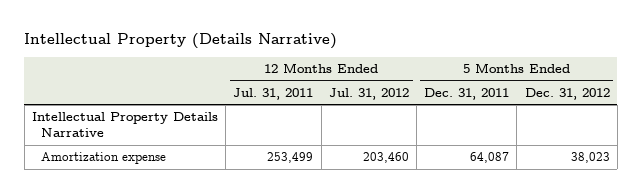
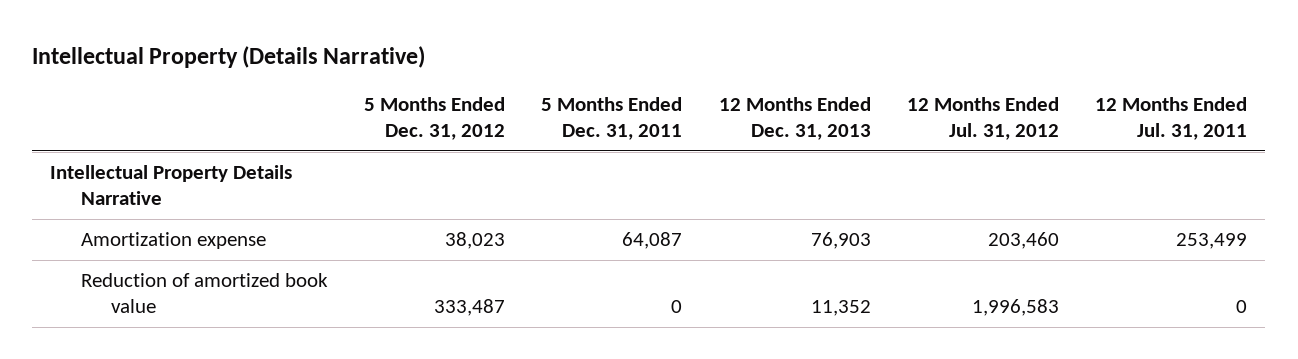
none -> [718,97,871,140] 12 Months Ended Dec. 31, 2013
none -> [80,272,328,313] Reduction of amortized book value

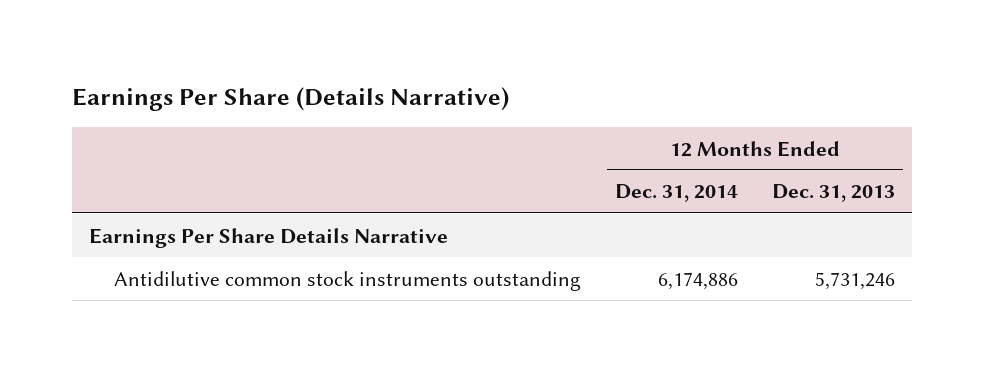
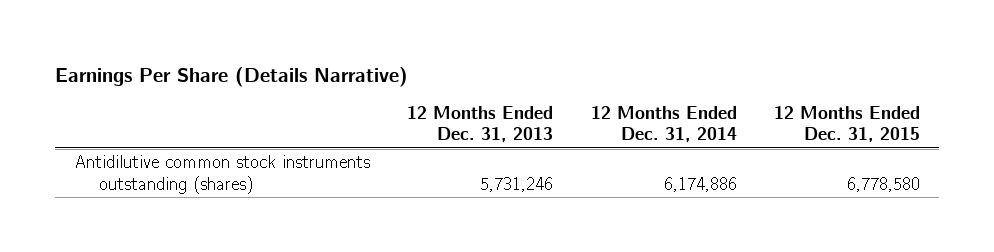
none -> [773,106,920,143] 12 Months Ended Dec. 31, 2015
[88,227,448,248] Earnings Per Share Details Narrative -> none
[114,270,582,291] Antidilutive common stock instruments outstanding -> [73,155,370,194] Antidilutive common stock instruments outstanding (shares)

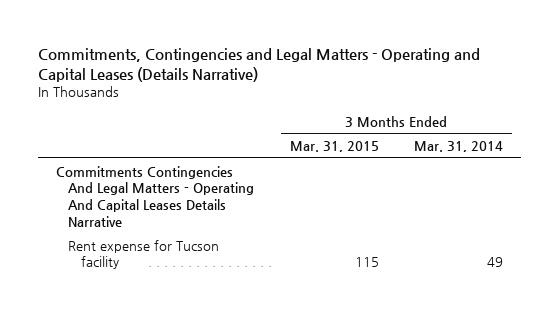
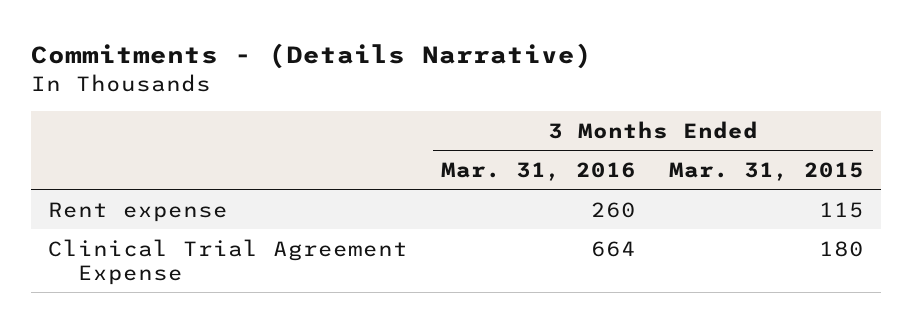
[38,47,481,82] Commitments, Contingencies and Legal Matters - Operating and Capital Leases (Details Narrative) -> [31,43,593,70] Commitments - (Details Narrative)
[414,141,504,153] Mar. 31, 2014 -> none
none -> [441,162,637,182] Mar. 31, 2016
[56,165,255,227] Commitments Contingencies And Legal Matters - Operating And Capital Leases Details Narrative -> none
[68,239,220,270] Rent expense for Tucson facility -> [47,201,228,222] Rent expense
none -> [47,238,408,285] Clinical Trial Agreement Expense

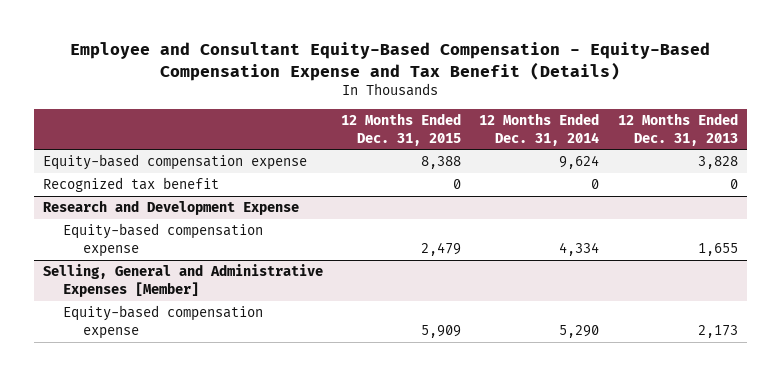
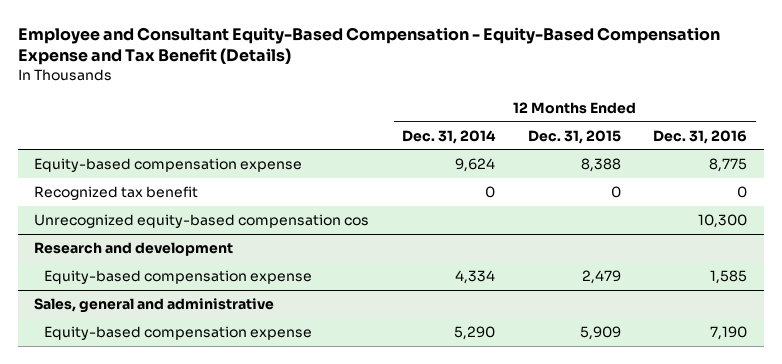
[617,113,738,146] 12 Months Ended Dec. 31, 2013 -> none
none -> [653,129,748,144] Dec. 31, 2016
none -> [34,213,370,228] Unrecognized equity-based compensation cos
[43,200,300,216] Research and Development Expense -> [34,241,234,256] Research and development
[43,264,324,297] Selling, General and Administrative Expenses [Member] -> [34,297,275,313] Sales, general and administrative

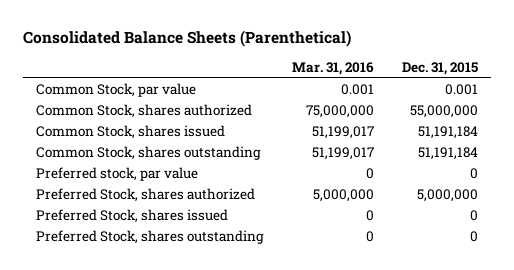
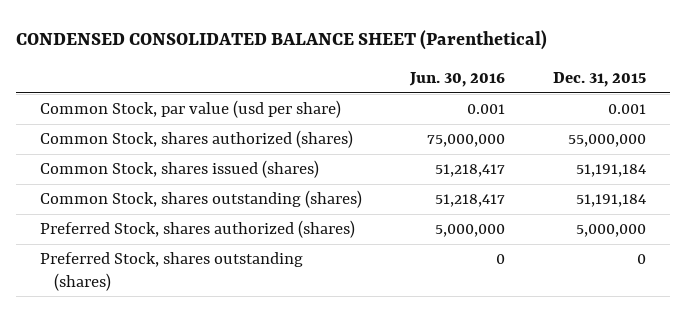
[22,30,351,48] Consolidated Balance Sheets (Parenthetical) -> [16,29,548,50] CONDENSED CONSOLIDATED BALANCE SHEET (Parenthetical)
[292,61,375,75] Mar. 31, 2016 -> none
none -> [408,72,505,88] Jun. 30, 2016
[36,167,199,182] Preferred stock, par value -> none
[36,209,229,224] Preferred Stock, shares issued -> none
[36,83,197,98] Common Stock, par value -> [40,100,342,119] Common Stock, par value (usd per share)
[36,104,253,119] Common Stock, shares authorized -> [40,130,354,149] Common Stock, shares authorized (shares)
[36,125,226,140] Common Stock, shares issued -> [40,160,320,179] Common Stock, shares issued (shares)
[36,146,262,161] Common Stock, shares outstanding -> [40,190,363,209] Common Stock, shares outstanding (shares)
[36,188,256,203] Preferred Stock, shares authorized -> [40,220,356,239] Preferred Stock, shares authorized (shares)
[36,230,265,245] Preferred Stock, shares outstanding -> [40,252,304,291] Preferred Stock, shares outstanding (shares)

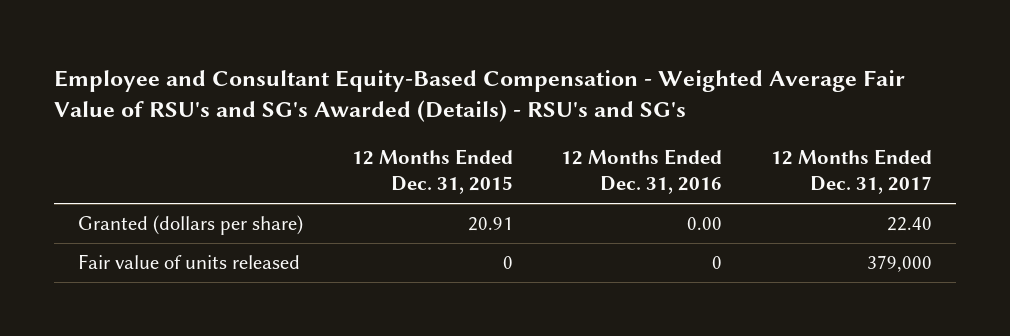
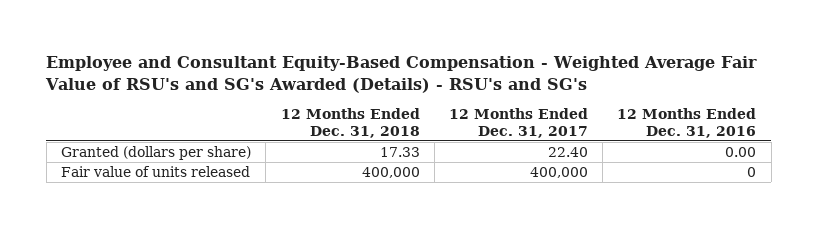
[351,149,513,195] 12 Months Ended Dec. 31, 2015 -> none
none -> [280,108,420,138] 12 Months Ended Dec. 31, 2018
[866,255,932,273] 379,000 -> [530,167,589,179] 400,000

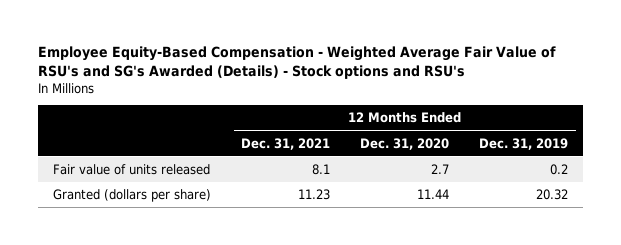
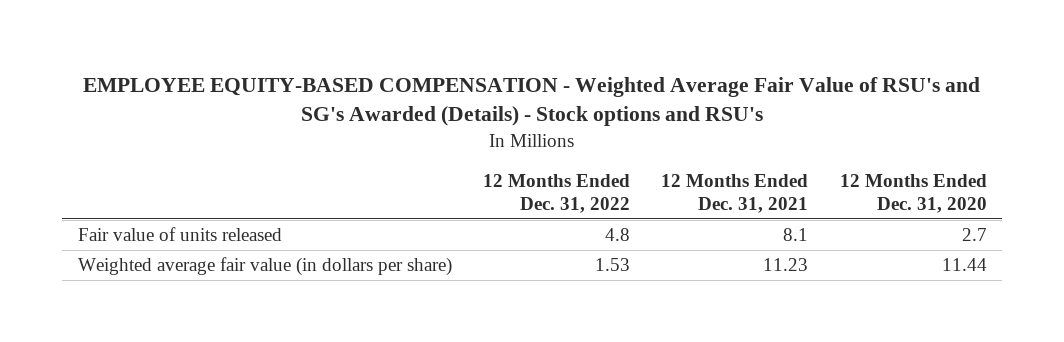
[38,46,557,80] Employee Equity-Based Compensation - Weighted Average Fair Value of RSU's and SG's Awarded (Details) - Stock options and RSU's -> [83,76,981,127] EMPLOYEE EQUITY-BASED COMPENSATION - Weighted Average Fair Value of RSU's and SG's Awarded (Details) - Stock options and RSU's
[479,137,569,150] Dec. 31, 2019 -> none
none -> [483,173,631,213] 12 Months Ended Dec. 31, 2022
[53,189,212,203] Granted (dollars per share) -> [77,257,452,277] Weighted average fair value (in dollars per share)

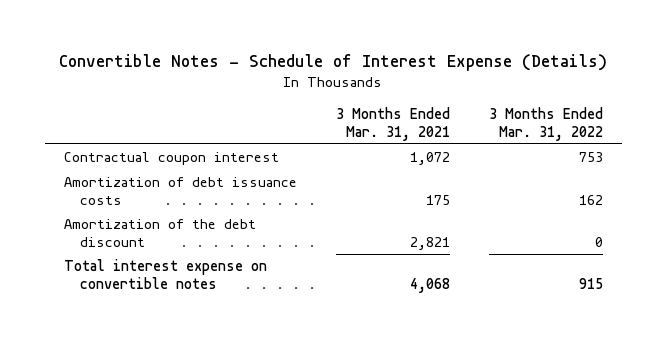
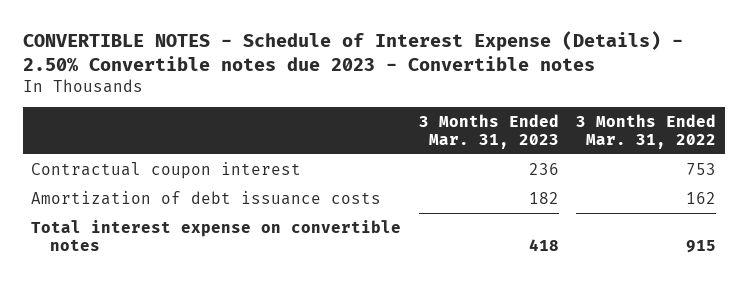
[59,54,608,72] Convertible Notes - Schedule of Interest Expense (Details) -> [22,30,683,72] CONVERTIBLE NOTES - Schedule of Interest Expense (Details) - 2.50% Convertible notes due 2023 - Convertible notes
[335,106,450,141] 3 Months Ended Mar. 31, 2021 -> none
none -> [418,113,559,149] 3 Months Ended Mar. 31, 2023
[64,219,257,247] Amortization of the debt discount -> none

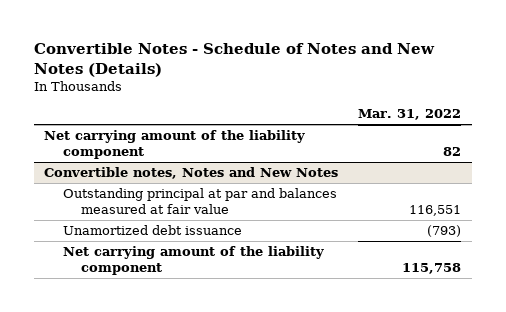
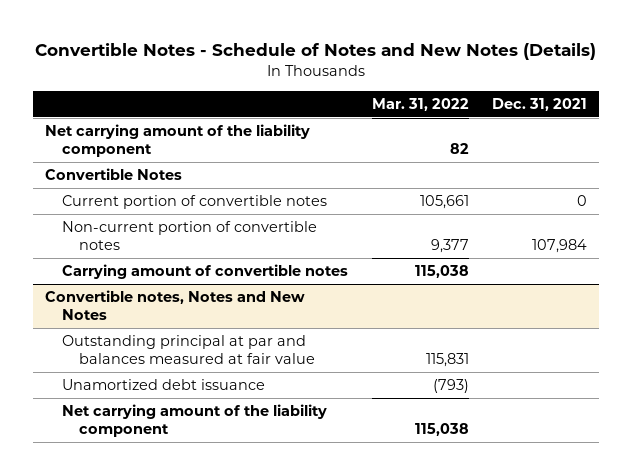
none -> [492,97,588,111] Dec. 31, 2021
none -> [45,168,183,181] Convertible Notes
none -> [62,195,328,210] Current portion of convertible notes
none -> [62,221,318,250] Non-current portion of convertible notes
none -> [62,264,349,280] Carrying amount of convertible notes
[409,204,462,216] 116,551 -> [425,352,469,367] 115,831
[402,262,462,274] 115,758 -> [414,422,469,436] 115,038

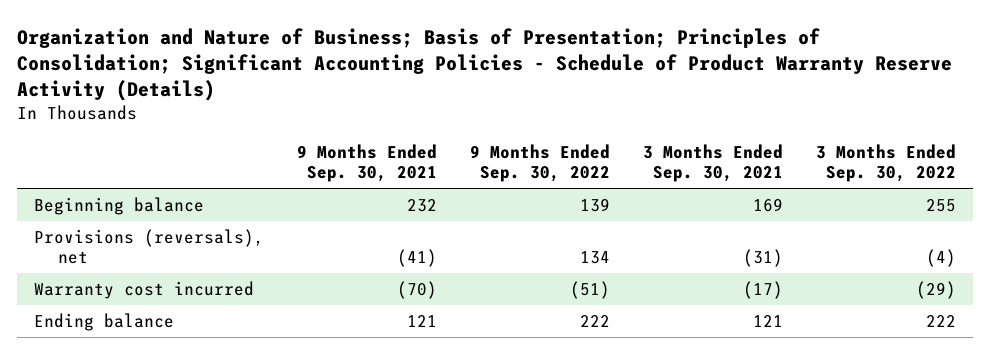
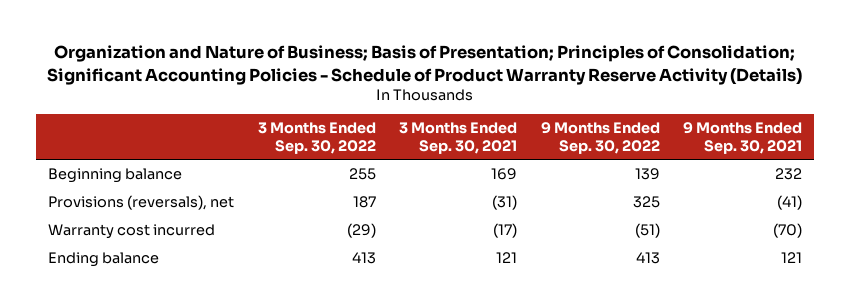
[580,251,611,265] 134 -> [632,196,660,209] 325
[926,249,957,268] (4) -> [352,196,376,209] 187
[580,314,611,327] 222 -> [635,252,660,265] 413
[926,314,957,327] 222 -> [351,252,376,265] 413

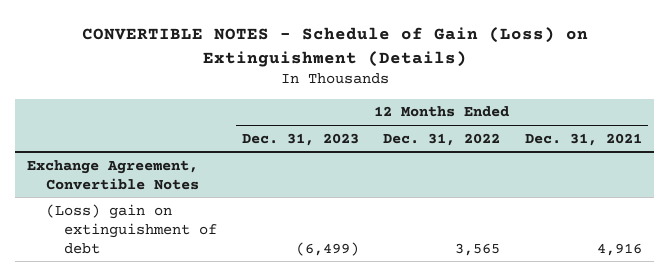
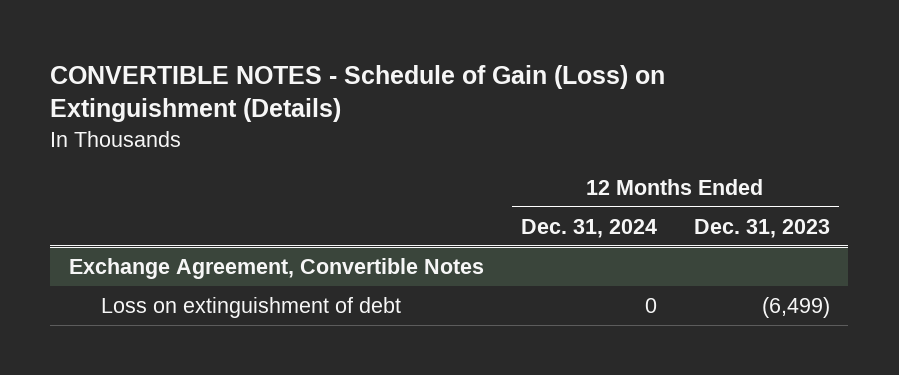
[383,132,501,146] Dec. 31, 2022 -> none
[525,132,643,146] Dec. 31, 2021 -> none
none -> [520,218,657,238] Dec. 31, 2024
[45,203,217,254] (Loss) gain on extinguishment of debt -> [101,296,402,318] Loss on extinguishment of debt

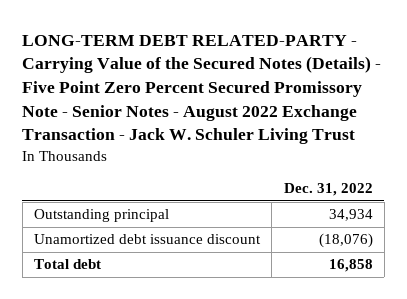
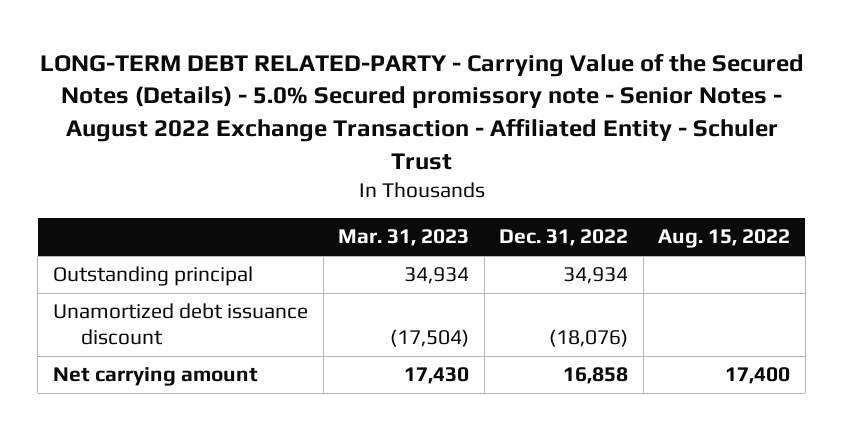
[22,34,382,145] LONG-TERM DEBT RELATED-PARTY - Carrying Value of the Secured Notes (Details) - Five Point Zero Percent Secured Promissory Note - Senior Notes - August 2022 Exchange Transaction - Jack W. Schuler Living Trust -> [39,52,804,170] LONG-TERM DEBT RELATED-PARTY - Carrying Value of the Secured Notes (Details) - 5.0% Secured promissory note - Senior Notes - August 2022 Exchange Transaction - Affiliated Entity - Schuler Trust
none -> [338,229,470,247] Mar. 31, 2023
none -> [658,229,791,249] Aug. 15, 2022
[33,259,101,270] Total debt -> [53,367,259,387] Net carrying amount

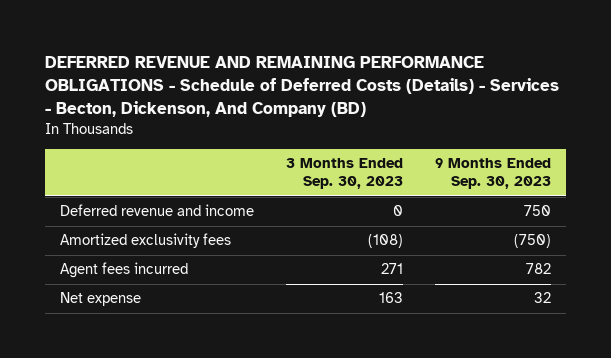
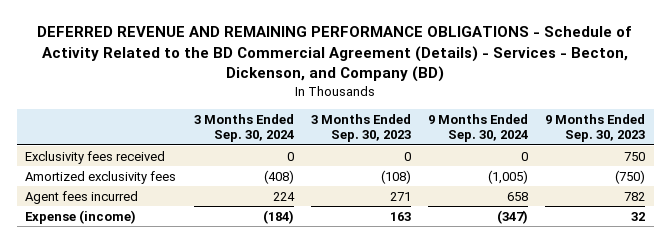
[44,55,559,117] DEFERRED REVENUE AND REMAINING PERFORMANCE OBLIGATIONS - Schedule of Deferred Costs (Details) - Services - Becton, Dickenson, And Company (BD) -> [37,26,633,83] DEFERRED REVENUE AND REMAINING PERFORMANCE OBLIGATIONS - Schedule of Activity Related to the BD Commercial Agreement (Details) - Services - Becton, Dickenson, and Company (BD)
none -> [193,113,294,143] 3 Months Ended Sep. 30, 2024
none -> [427,113,528,143] 9 Months Ended Sep. 30, 2024
[60,204,255,217] Deferred revenue and income -> [25,150,166,164] Exclusivity fees received
[60,292,142,307] Net expense -> [25,209,137,224] Expense (income)

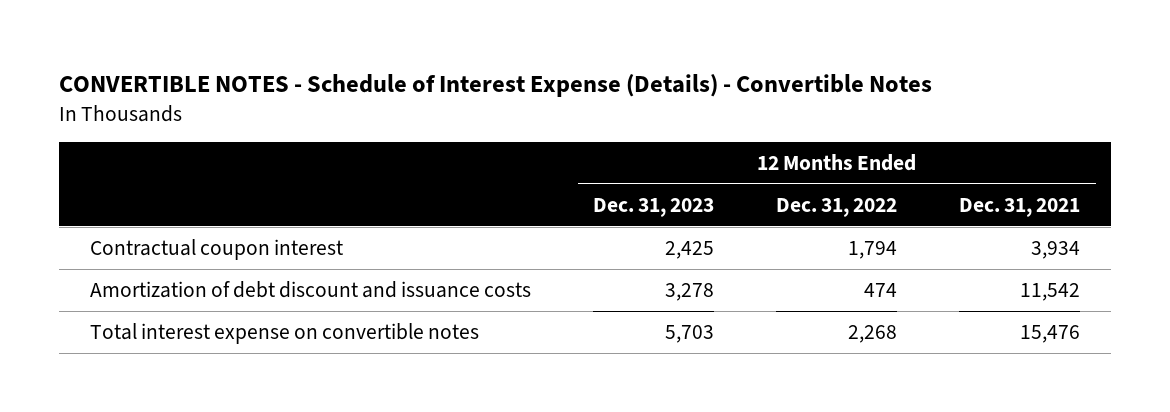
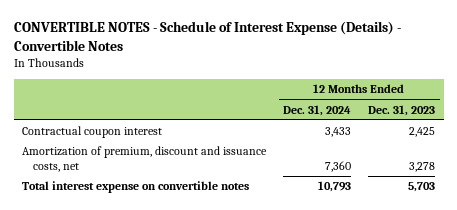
[776,197,898,217] Dec. 31, 2022 -> none
[959,197,1081,217] Dec. 31, 2021 -> none
none -> [283,104,352,116] Dec. 31, 2024
[90,280,532,298] Amortization of debt discount and issuance costs -> [22,146,268,173] Amortization of premium, discount and issuance costs, net

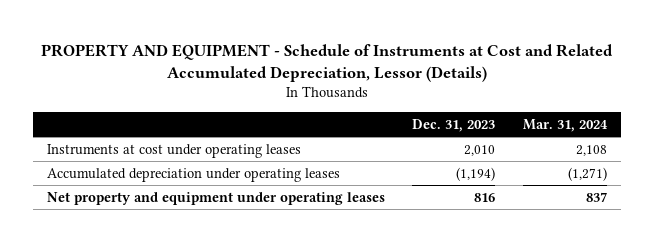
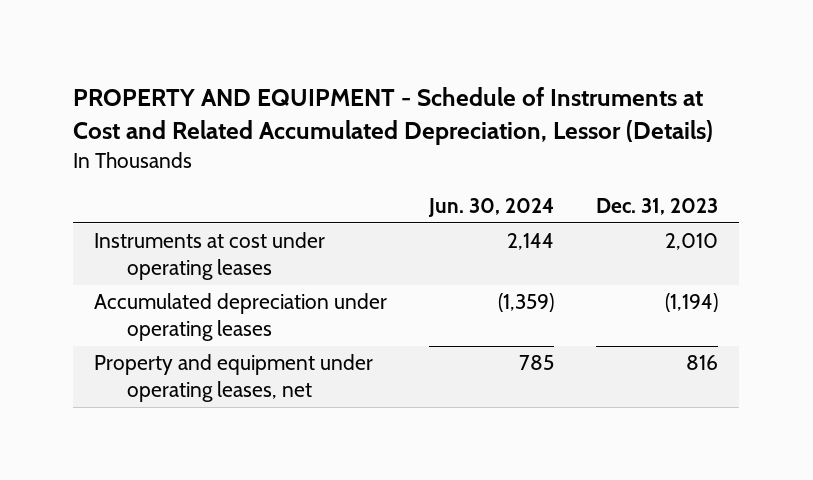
[523,118,609,132] Mar. 31, 2024 -> none
none -> [428,198,555,218] Jun. 30, 2024
[46,191,385,205] Net property and equipment under operating leases -> [94,354,374,403] Property and equipment under operating leases, net

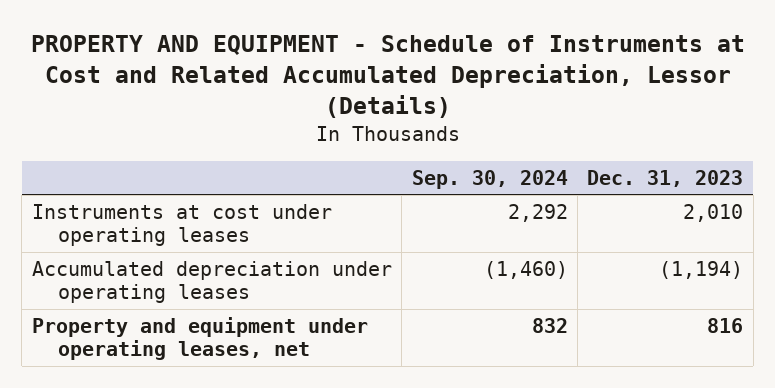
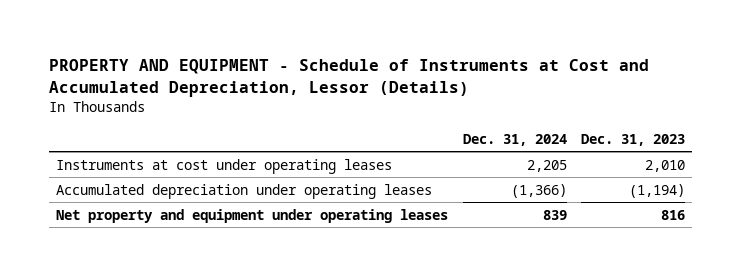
[30,35,745,119] PROPERTY AND EQUIPMENT - Schedule of Instruments at Cost and Related Accumulated Depreciation, Lessor (Details) -> [48,58,649,97] PROPERTY AND EQUIPMENT - Schedule of Instruments at Cost and Accumulated Depreciation, Lessor (Details)
[411,169,568,189] Sep. 30, 2024 -> none
none -> [462,133,567,146] Dec. 31, 2024
[31,317,368,361] Property and equipment under operating leases, net -> [56,208,449,223] Net property and equipment under operating leases

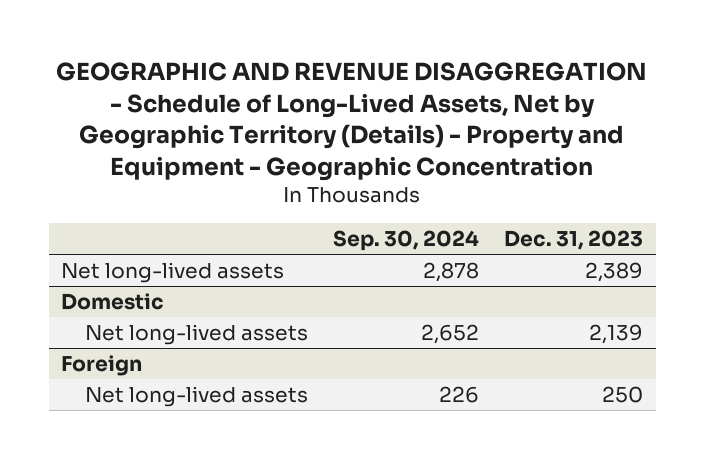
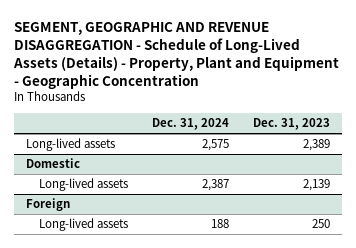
[56,62,648,181] GEOGRAPHIC AND REVENUE DISAGGREGATION - Schedule of Long-Lived Assets, Net by Geographic Territory (Details) - Property and Equipment - Geographic Concentration -> [12,21,339,89] SEGMENT, GEOGRAPHIC AND REVENUE DISAGGREGATION - Schedule of Long-Lived Assets (Details) - Property, Plant and Equipment - Geographic Concentration
[333,229,480,251] Sep. 30, 2024 -> none
none -> [151,118,229,131] Dec. 31, 2024
[61,262,285,284] Net long-lived assets -> [25,138,115,152] Long-lived assets
[85,324,309,346] Net long-lived assets -> [38,178,128,192] Long-lived assets
[85,386,309,408] Net long-lived assets -> [38,218,128,232] Long-lived assets

